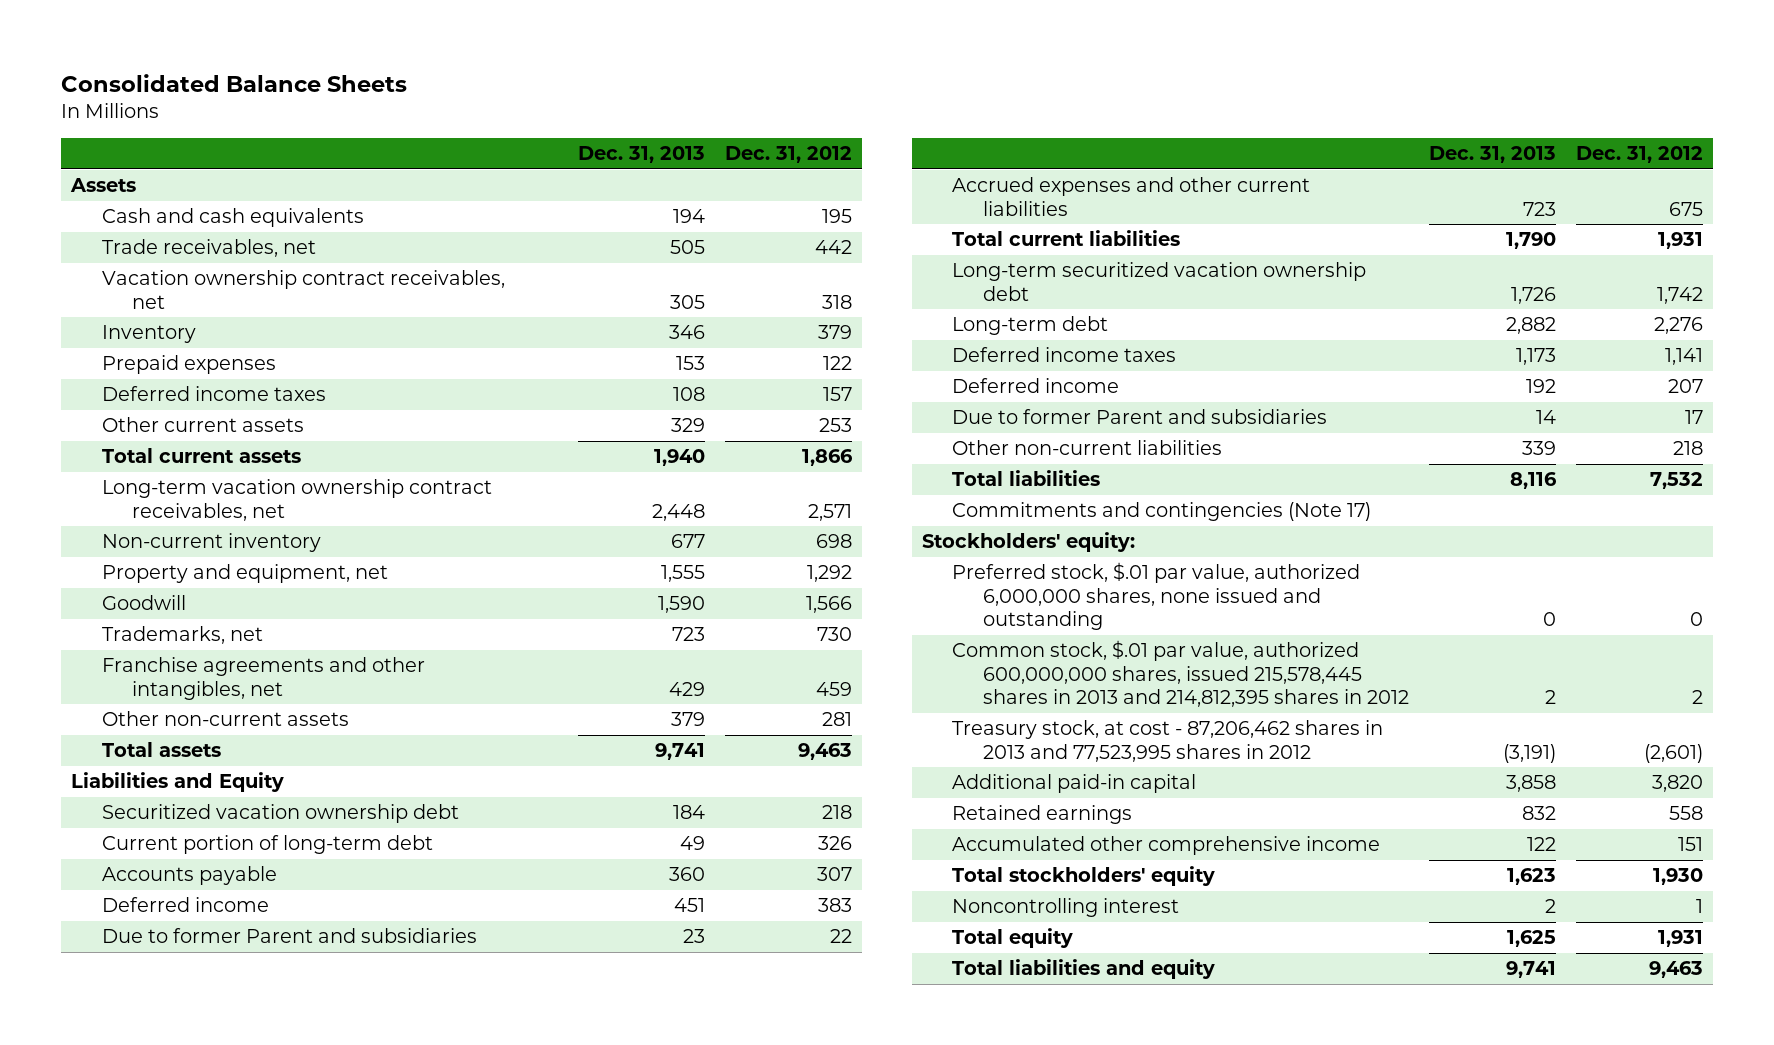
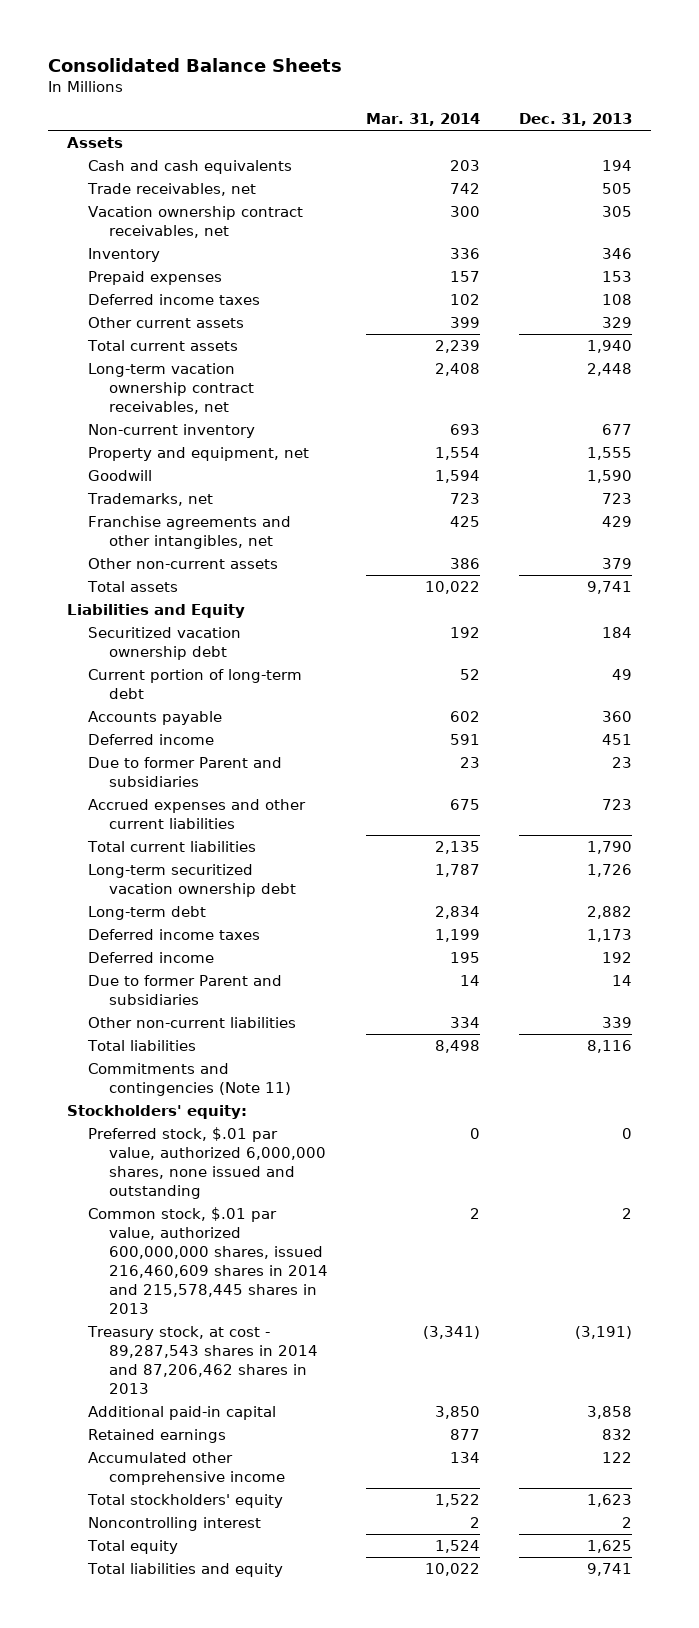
[725,146,853,164] Dec. 31, 2012 -> none
none -> [366,113,481,127] Mar. 31, 2014
[952,502,1372,522] Commitments and contingencies (Note 17) -> [87,1063,291,1097] Commitments and contingencies (Note 11)
[952,640,1409,708] Common stock, $.01 par value, authorized 600,000,000 shares, issued 215,578,445 shares in 2013 and 214,812,395 shares in 2012 -> [87,1207,328,1314] Common stock, $.01 par value, authorized 600,000,000 shares, issued 216,460,609 shares in 2014 and 215,578,445 shares in 2013
[952,720,1384,762] Treasury stock, at cost - 87,206,462 shares in 2013 and 77,523,995 shares in 2012 -> [86,1326,318,1394] Treasury stock, at cost - 89,287,543 shares in 2014 and 87,206,462 shares in 2013

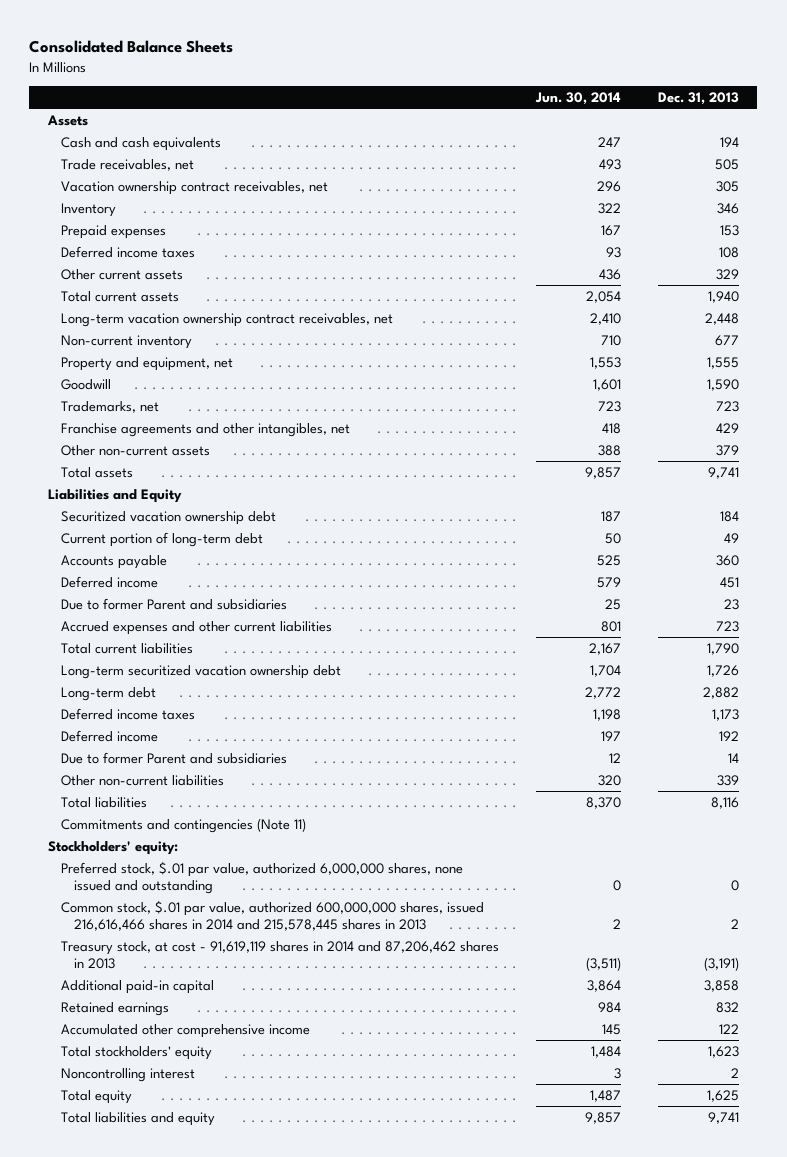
[366,113,481,127] Mar. 31, 2014 -> none
none -> [534,92,621,106] Jun. 30, 2014
[87,1207,328,1314] Common stock, $.01 par value, authorized 600,000,000 shares, issued 216,460,609 shares in 2014 and 215,578,445 shares in 2013 -> [60,899,484,931] Common stock, $.01 par value, authorized 600,000,000 shares, issued 216,616,466 shares in 2014 and 215,578,445 shares in 2013
[86,1326,318,1394] Treasury stock, at cost - 89,287,543 shares in 2014 and 87,206,462 shares in 2013 -> [60,940,499,969] Treasury stock, at cost - 91,619,119 shares in 2014 and 87,206,462 shares in 2013

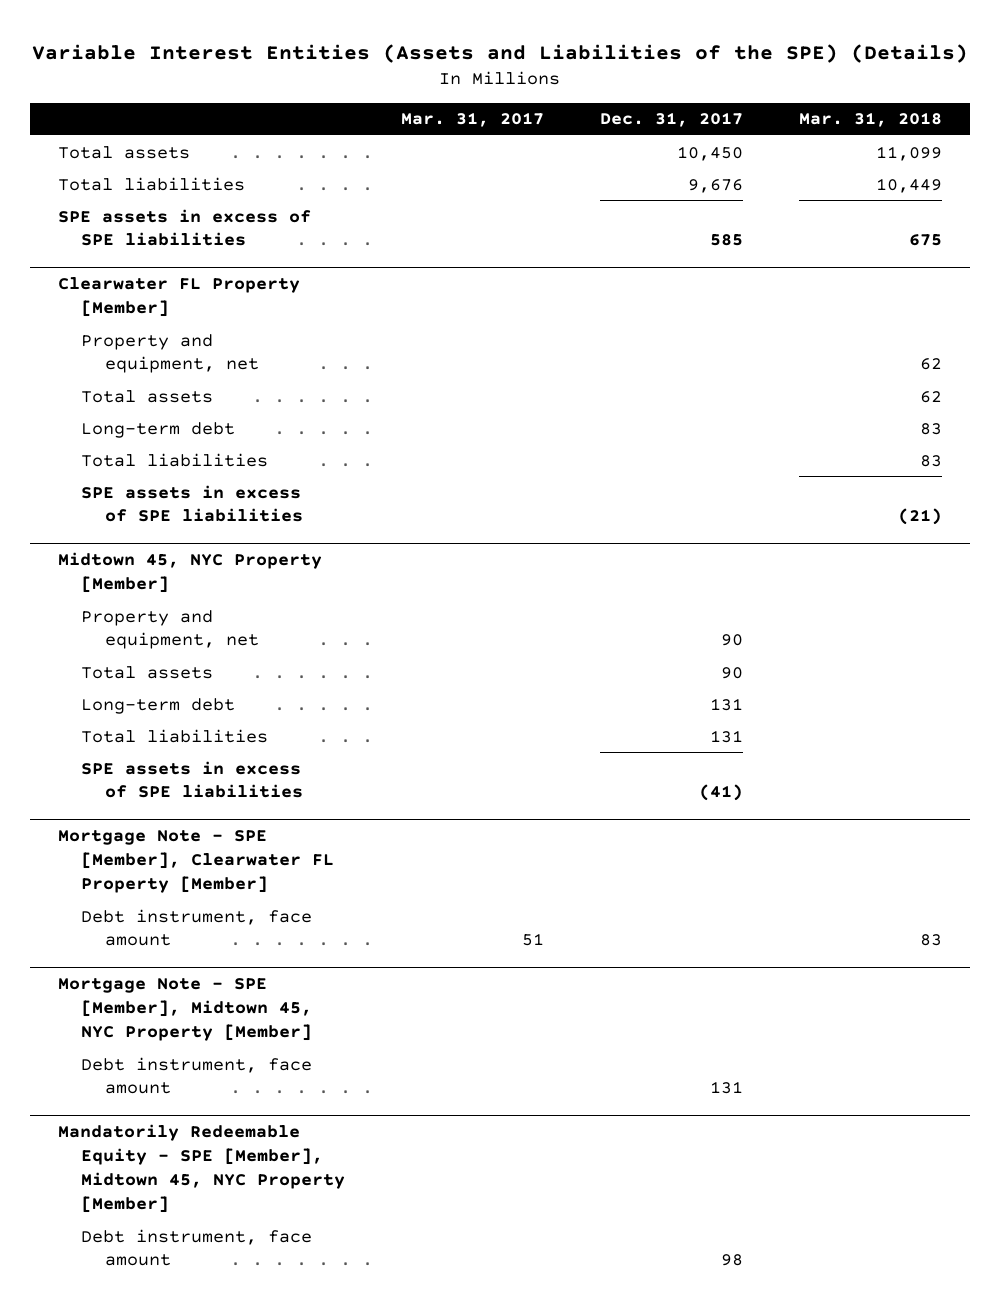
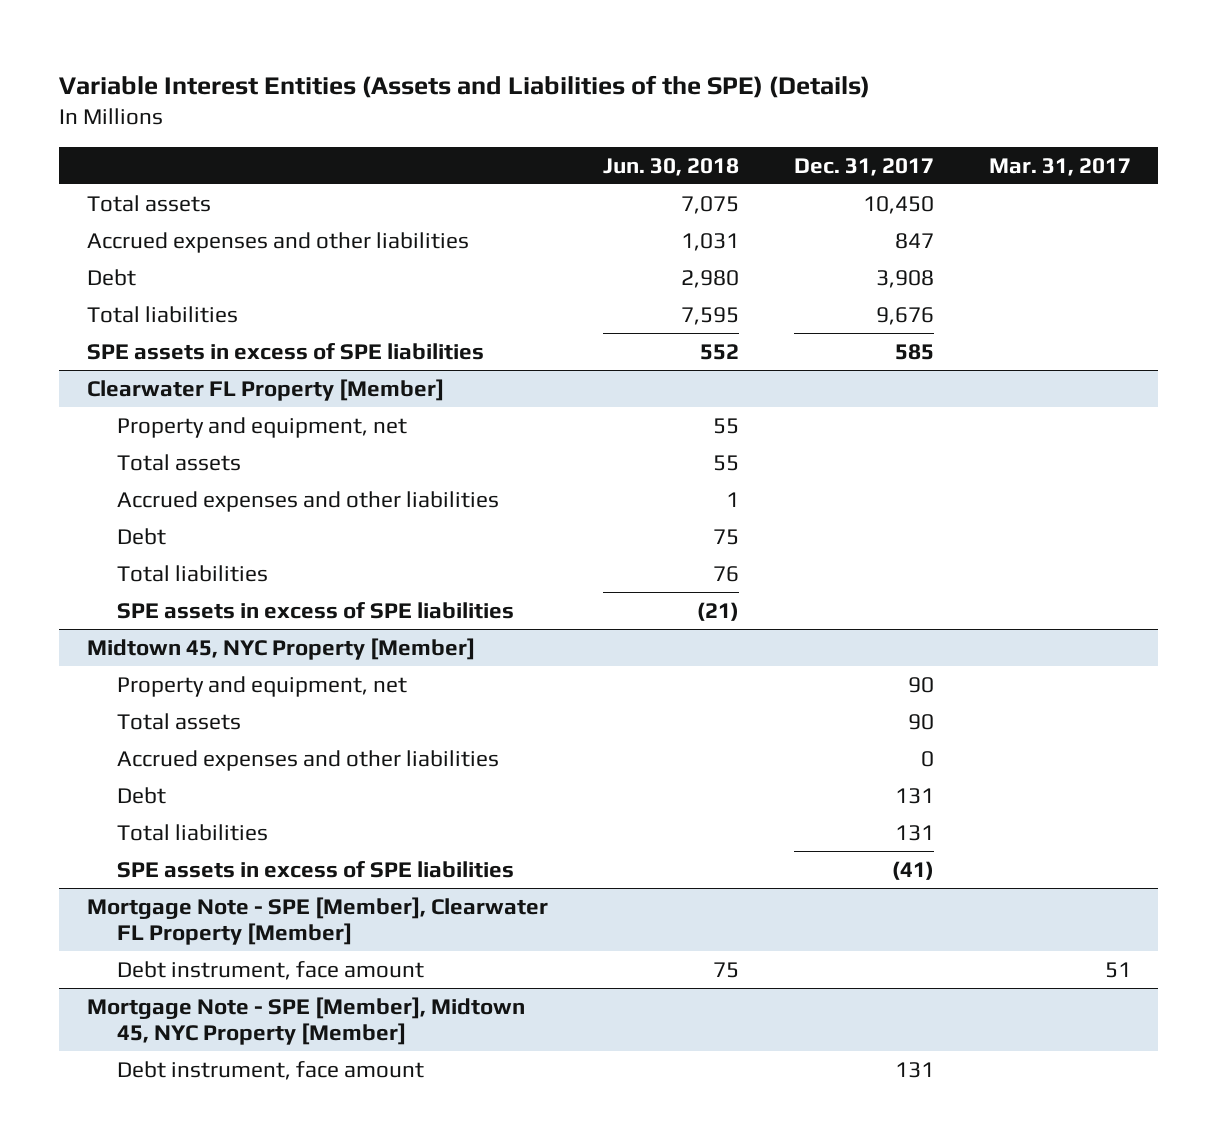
[799,112,943,128] Mar. 31, 2018 -> none
none -> [602,157,739,176] Jun. 30, 2018
none -> [86,231,469,253] Accrued expenses and other liabilities
none -> [86,268,136,286] Debt
none -> [116,490,499,512] Accrued expenses and other liabilities
[81,421,236,438] Long-term debt -> [116,527,166,545] Debt
none -> [116,749,499,771] Accrued expenses and other liabilities
[81,697,236,714] Long-term debt -> [116,786,166,804] Debt
[57,1124,346,1214] Mandatorily Redeemable Equity - SPE [Member], Midtown 45, NYC Property [Member] -> none
[81,1228,313,1267] Debt instrument, face amount -> none

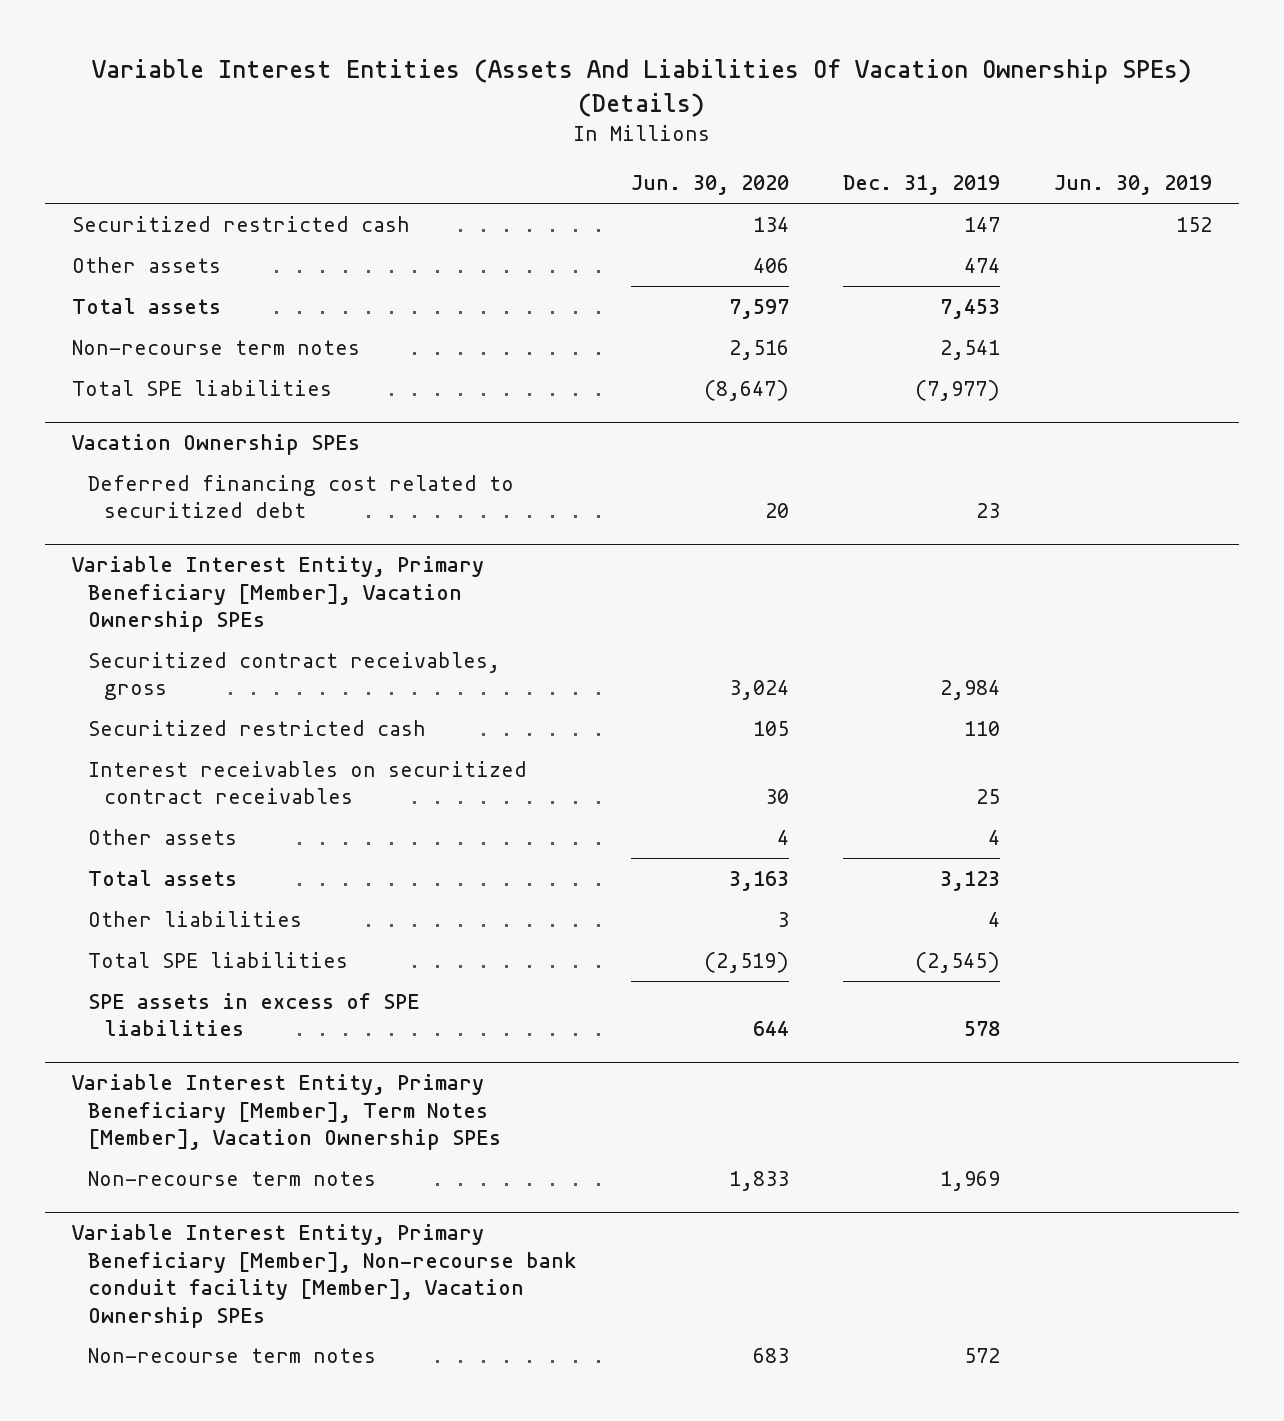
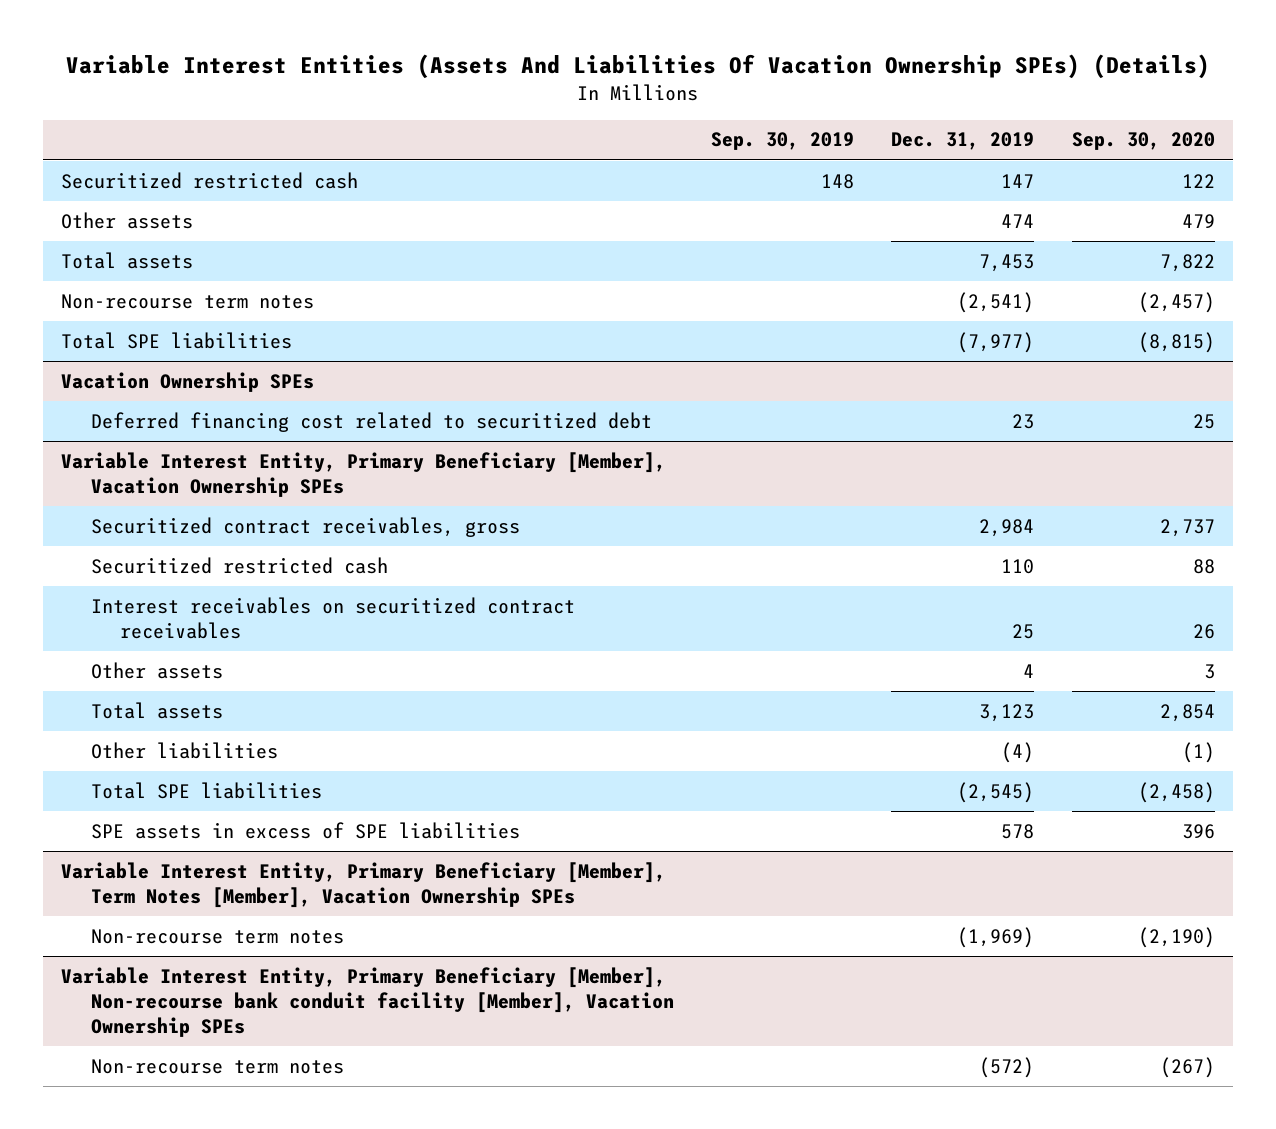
[631,175,790,196] Jun. 30, 2020 -> none
[1054,175,1213,196] Jun. 30, 2019 -> none
none -> [711,132,855,151] Sep. 30, 2019
none -> [1071,132,1215,151] Sep. 30, 2020
[940,339,1001,360] 2,541 -> [957,291,1035,313] (2,541)
[988,911,1001,927] 4 -> [1001,741,1035,763] (4)
[940,1170,1001,1191] 1,969 -> [957,926,1035,948] (1,969)
[964,1347,1001,1363] 572 -> [979,1056,1035,1078] (572)

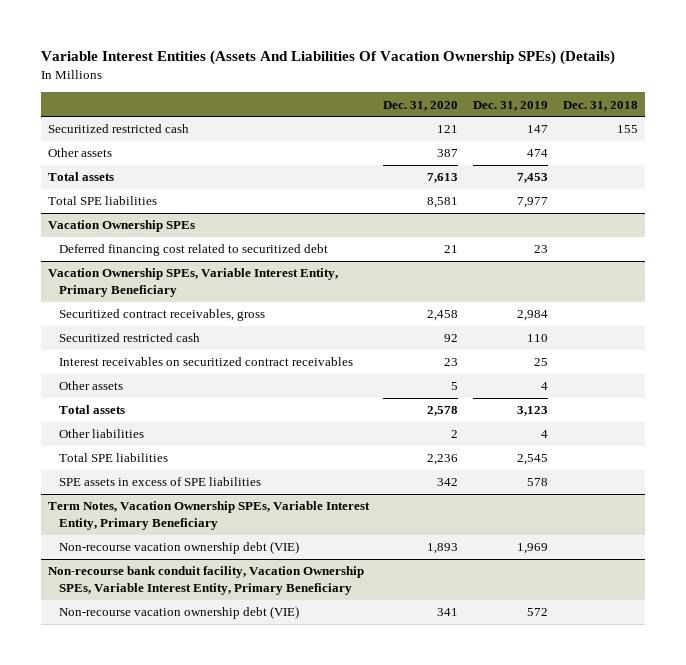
[711,132,855,151] Sep. 30, 2019 -> none
[1071,132,1215,151] Sep. 30, 2020 -> none
none -> [383,100,459,111] Dec. 31, 2020
none -> [562,100,638,111] Dec. 31, 2018
[61,293,315,309] Non-recourse term notes -> none
[957,331,1035,353] (7,977) -> [517,197,549,209] 7,977
[61,451,667,497] Variable Interest Entity, Primary Beneficiary [Member], Vacation Ownership SPEs -> [47,268,338,298] Vacation Ownership SPEs, Variable Interest Entity, Primary Beneficiary
[1001,741,1035,763] (4) -> [541,430,549,439] 4
[957,781,1035,803] (2,545) -> [517,454,549,466] 2,545
[61,861,667,908] Variable Interest Entity, Primary Beneficiary [Member], Term Notes [Member], Vacation Ownership SPEs -> [47,501,370,531] Term Notes, Vacation Ownership SPEs, Variable Interest Entity, Primary Beneficiary
[90,928,344,944] Non-recourse term notes -> [58,541,299,555] Non-recourse vacation ownership debt (VIE)
[957,926,1035,948] (1,969) -> [517,543,549,555] 1,969
[61,966,674,1037] Variable Interest Entity, Primary Beneficiary [Member], Non-recourse bank conduit facility [Member], Vacation Ownership SPEs -> [47,566,364,596] Non-recourse bank conduit facility, Vacation Ownership SPEs, Variable Interest Entity, Primary Beneficiary
[90,1058,344,1074] Non-recourse term notes -> [58,606,299,620] Non-recourse vacation ownership debt (VIE)
[979,1056,1035,1078] (572) -> [527,608,549,617] 572

